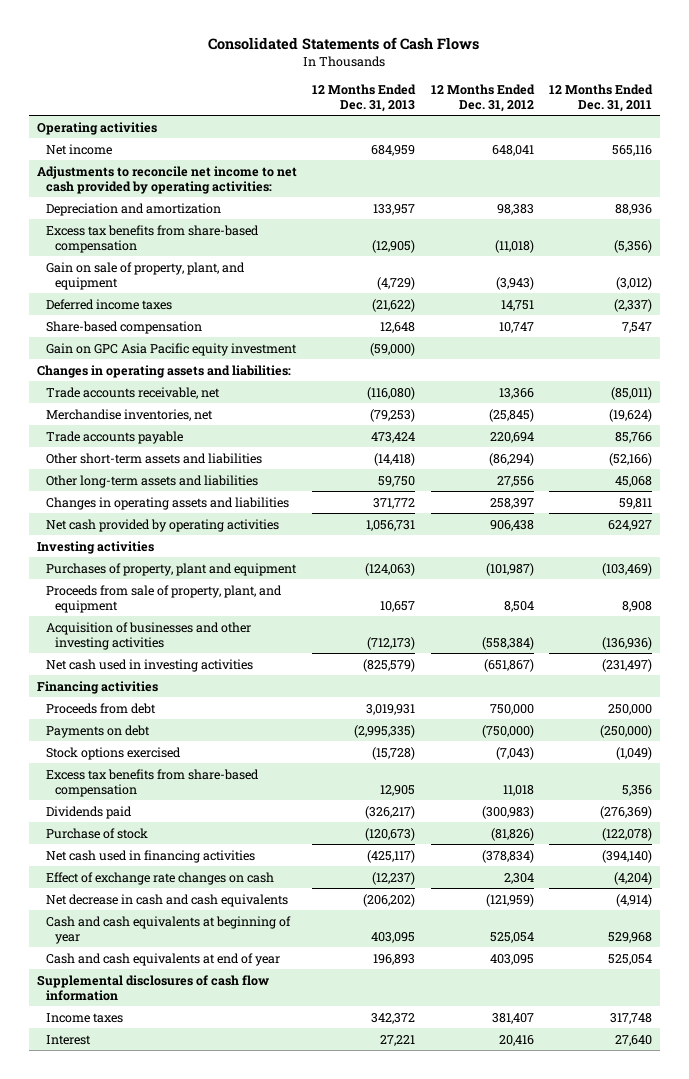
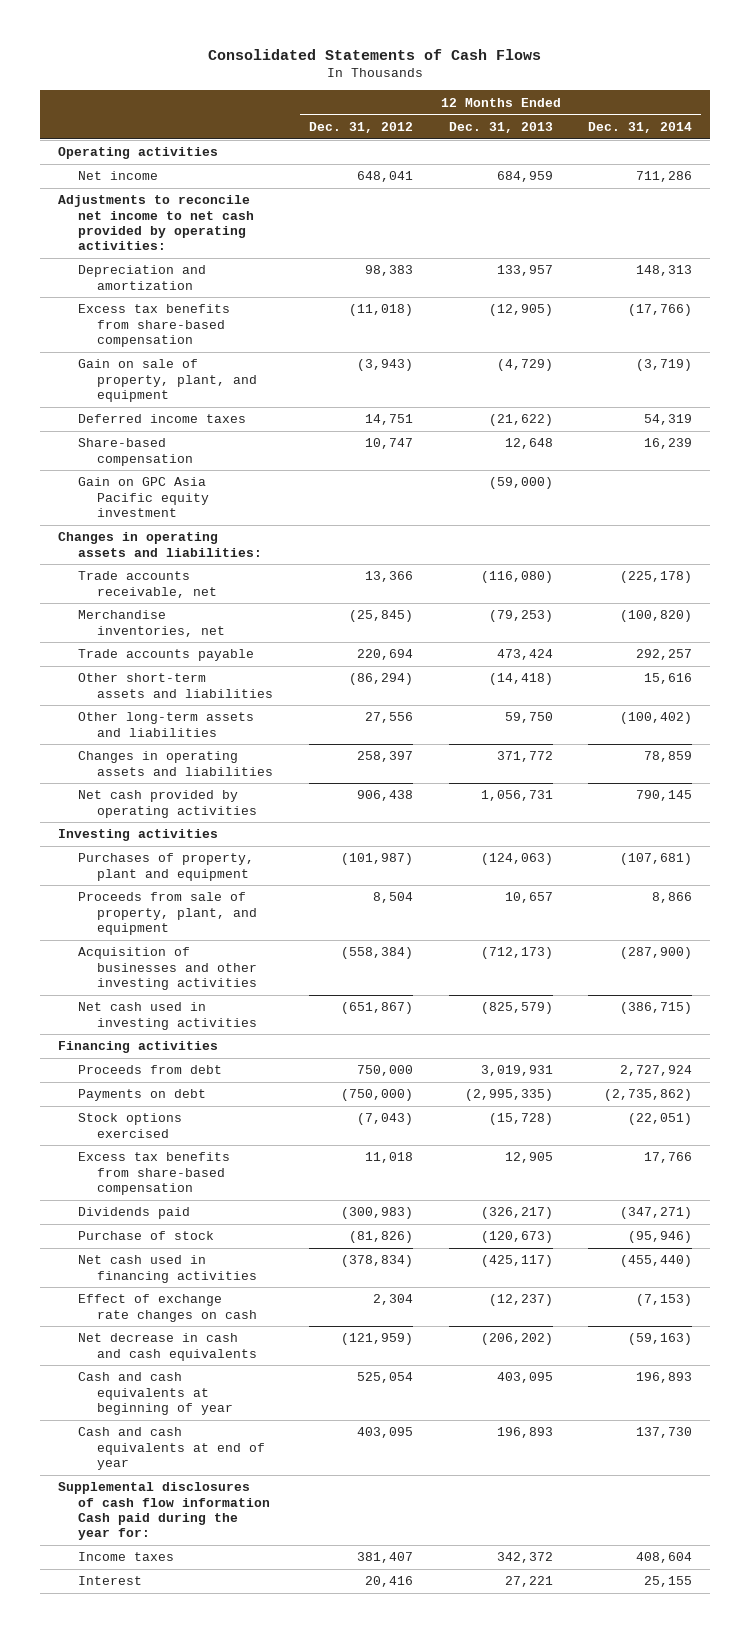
[549,83,654,112] 12 Months Ended Dec. 31, 2011 -> none
none -> [588,121,693,133] Dec. 31, 2014
[36,974,269,1001] Supplemental disclosures of cash flow information -> [57,1482,270,1541] Supplemental disclosures of cash flow information Cash paid during the year for:

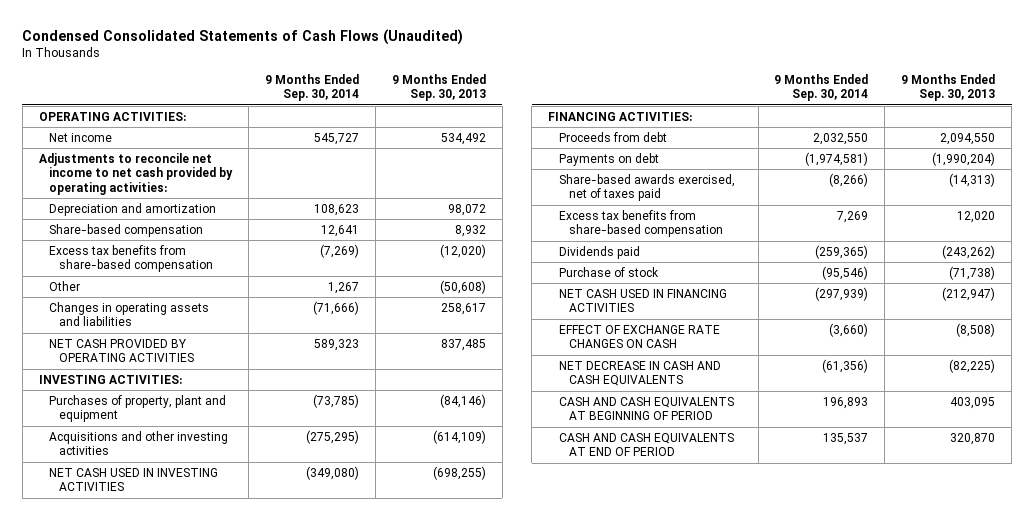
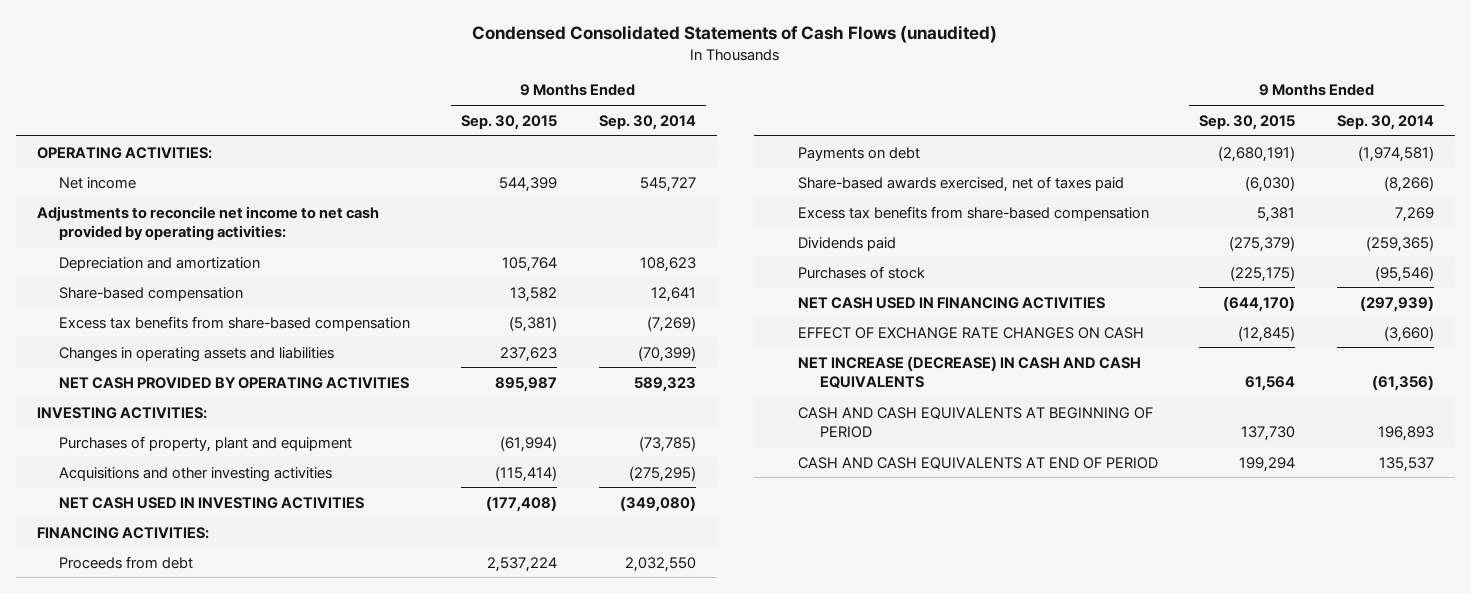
[22,28,464,45] Condensed Consolidated Statements of Cash Flows (Unaudited) -> [472,25,998,44] Condensed Consolidated Statements of Cash Flows (unaudited)
[391,73,486,102] 9 Months Ended Sep. 30, 2013 -> none
none -> [461,114,558,130] Sep. 30, 2015
[48,280,80,291] Other -> none
[312,300,359,315] (71,666) -> [637,345,696,362] (70,399)
[558,266,659,277] Purchase of stock -> [797,265,925,279] Purchases of stock
[558,360,721,387] NET DECREASE IN CASH AND CASH EQUIVALENTS -> [797,355,1141,388] NET INCREASE (DECREASE) IN CASH AND CASH EQUIVALENTS

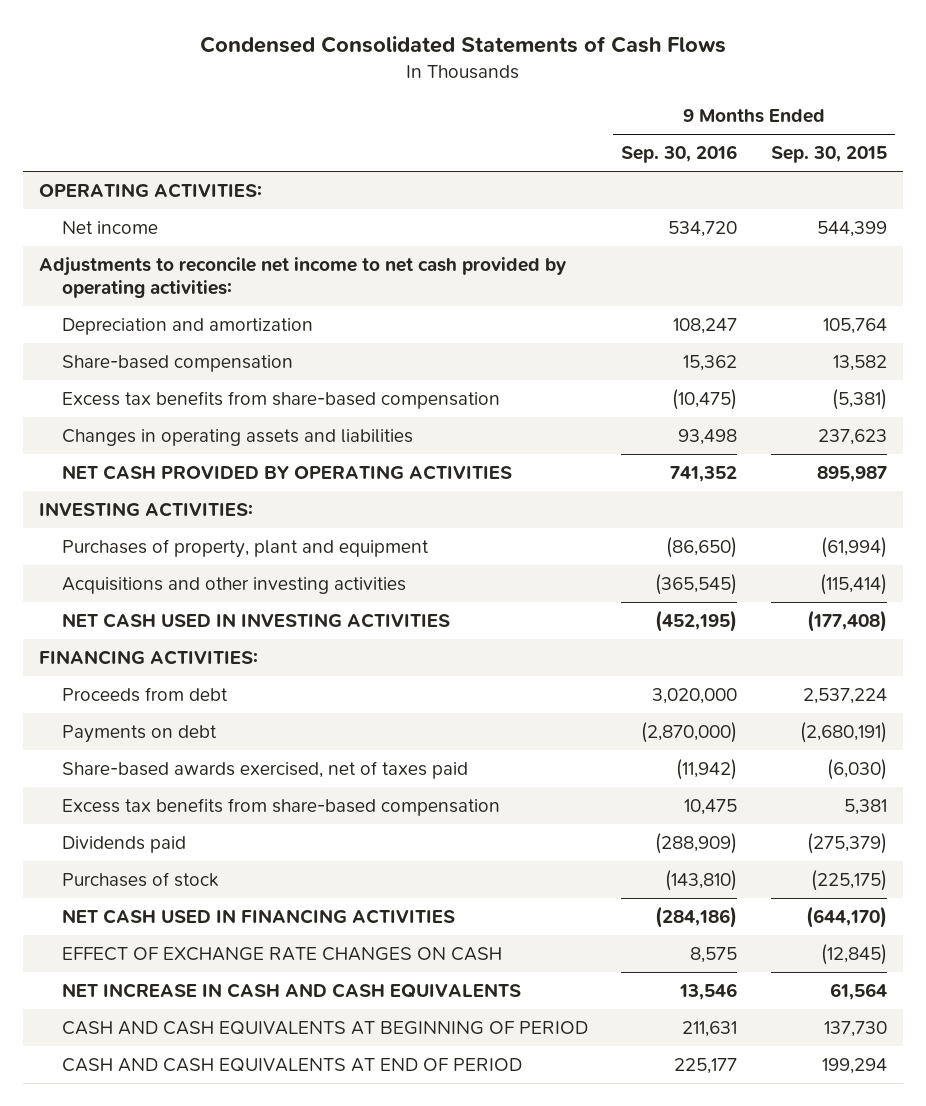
[472,25,998,44] Condensed Consolidated Statements of Cash Flows (unaudited) -> [200,36,727,54] Condensed Consolidated Statements of Cash Flows
[598,114,696,130] Sep. 30, 2014 -> none
none -> [621,145,738,164] Sep. 30, 2016
[797,355,1141,388] NET INCREASE (DECREASE) IN CASH AND CASH EQUIVALENTS -> [61,982,521,998] NET INCREASE IN CASH AND CASH EQUIVALENTS

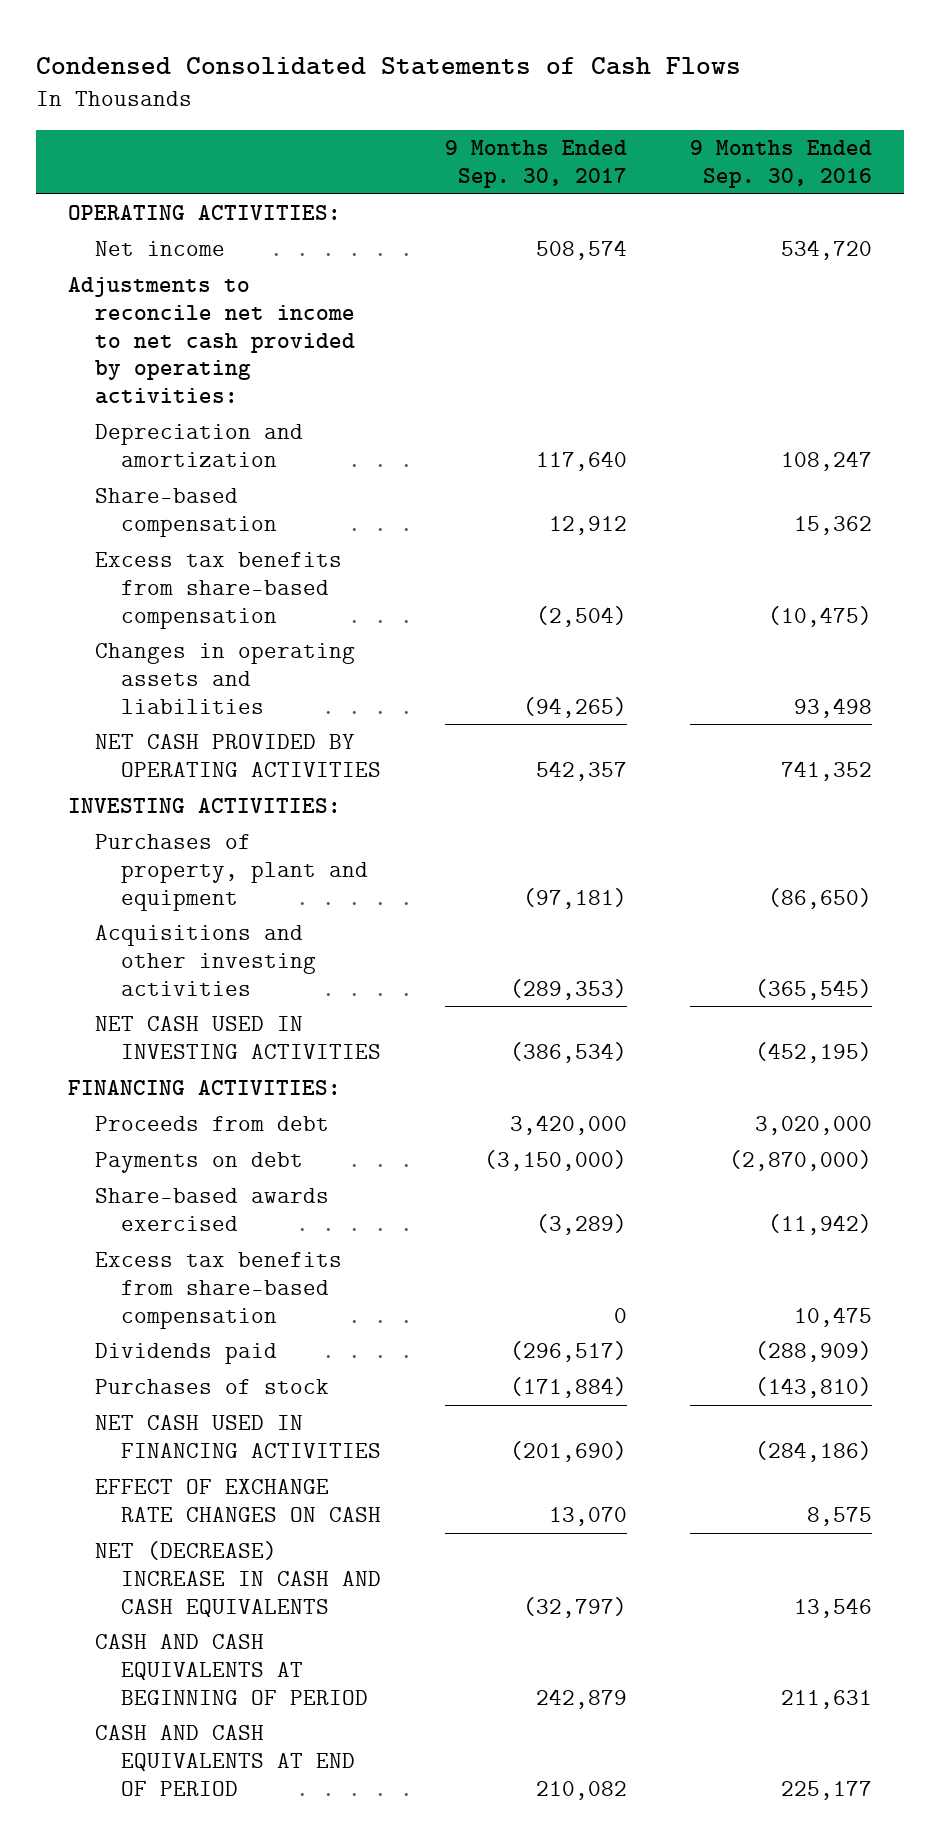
[770,146,887,164] Sep. 30, 2015 -> none
none -> [444,140,627,189] 9 Months Ended Sep. 30, 2017
[61,760,468,779] Share-based awards exercised, net of taxes paid -> [94,1188,329,1231] Share-based awards exercised
[61,982,521,998] NET INCREASE IN CASH AND CASH EQUIVALENTS -> [94,1541,382,1618] NET (DECREASE) INCREASE IN CASH AND CASH EQUIVALENTS

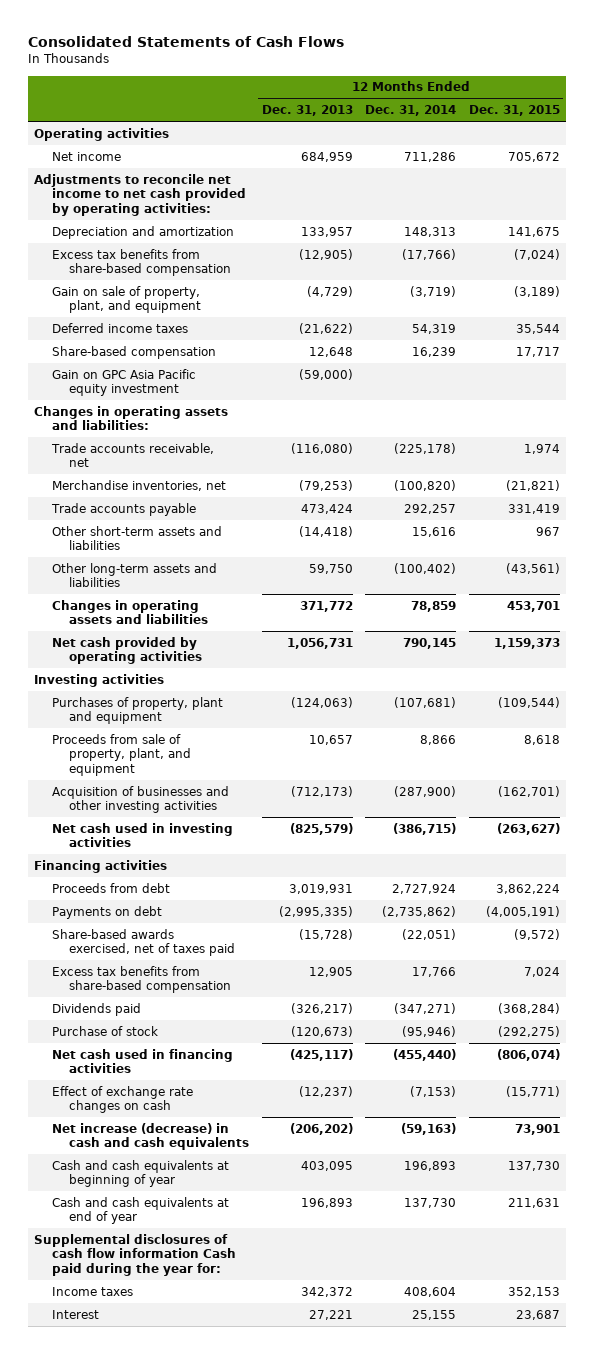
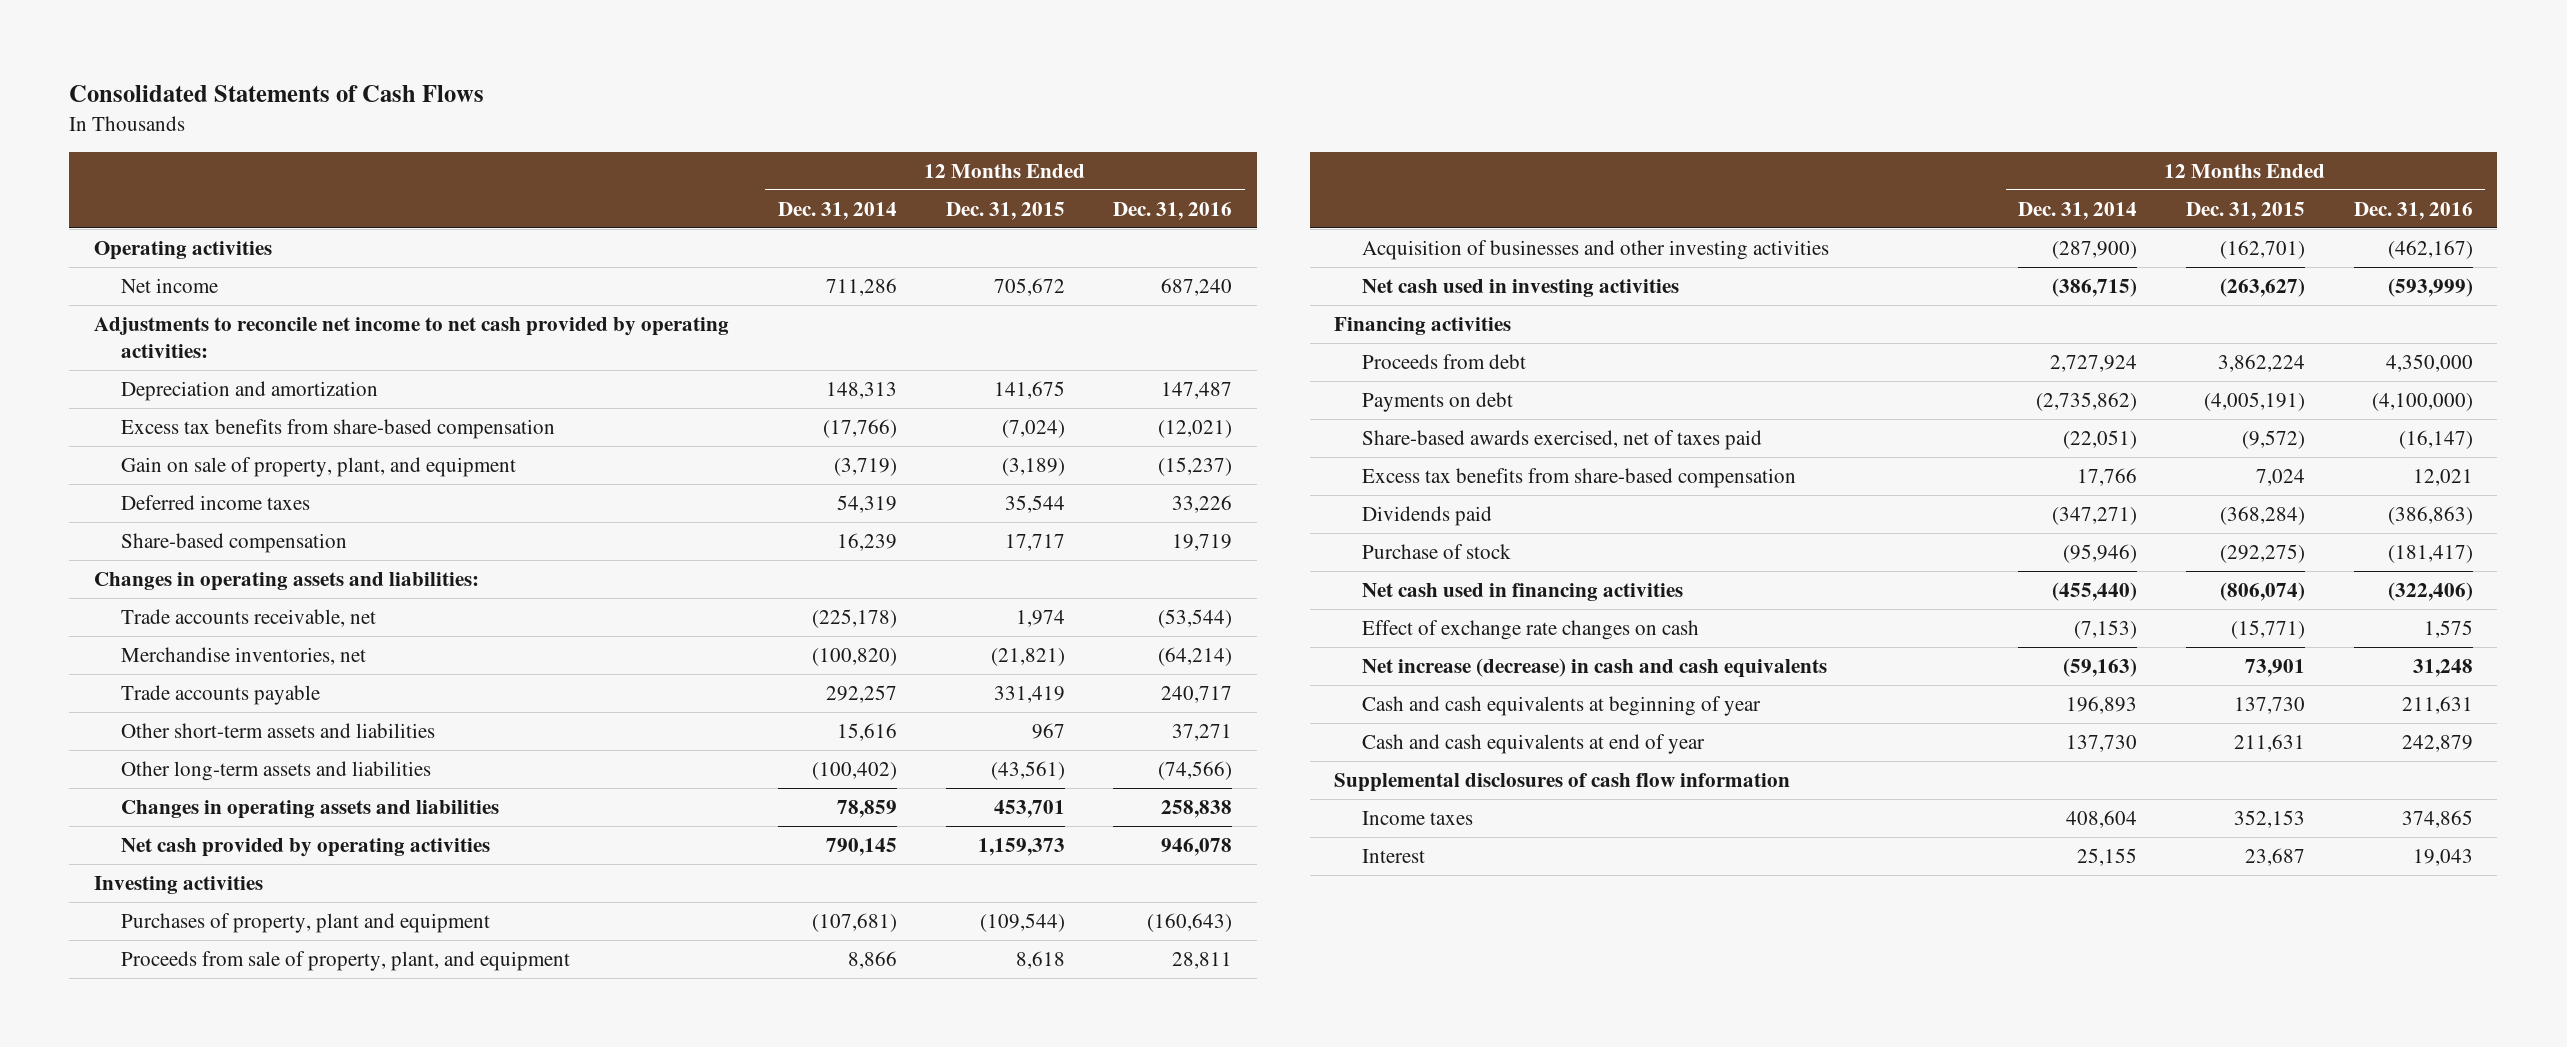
[261,105,353,117] Dec. 31, 2013 -> none
none -> [1113,201,1233,220] Dec. 31, 2016
[51,368,196,397] Gain on GPC Asia Pacific equity investment -> none
[34,1233,236,1276] Supplemental disclosures of cash flow information Cash paid during the year for: -> [1334,772,1791,792] Supplemental disclosures of cash flow information

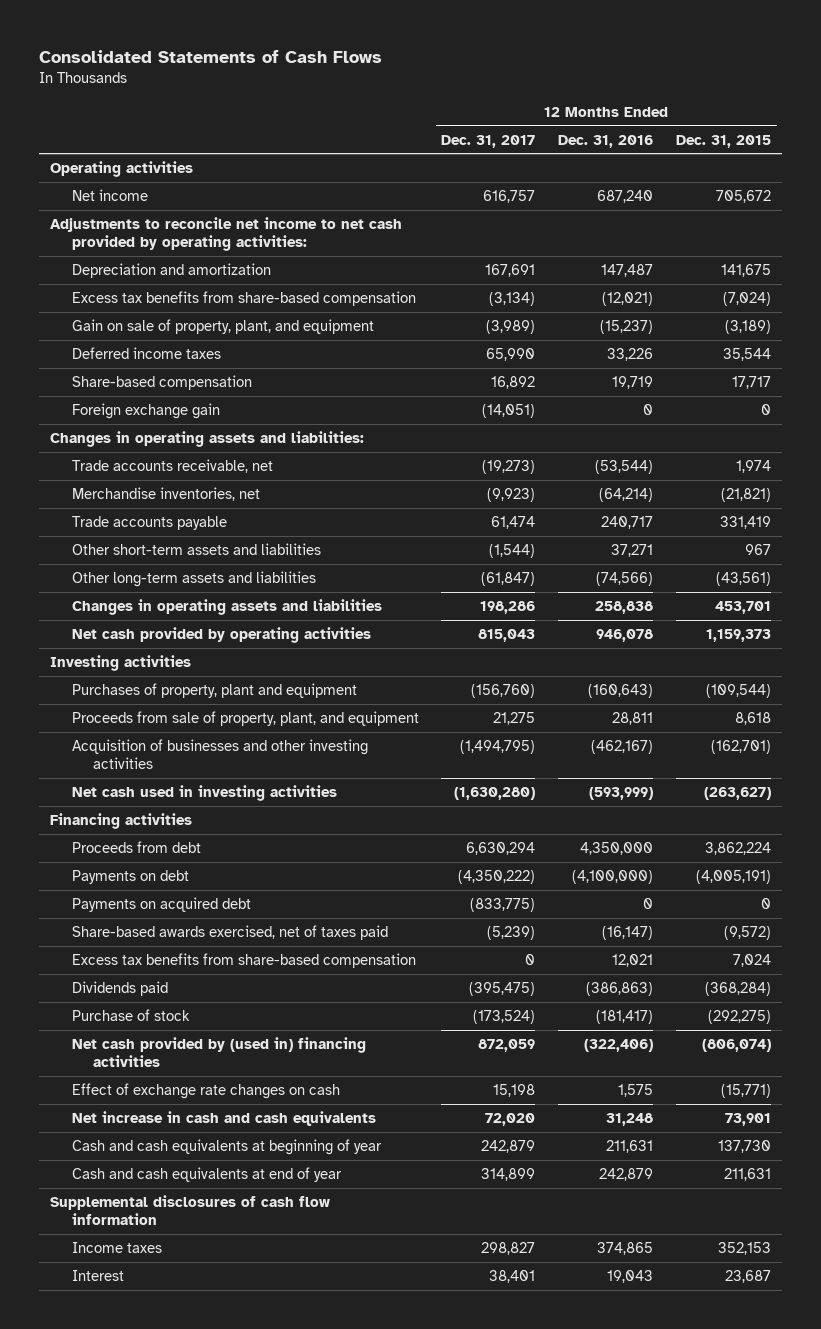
[777,201,897,220] Dec. 31, 2014 -> none
none -> [441,134,536,148] Dec. 31, 2017
none -> [71,402,220,419] Foreign exchange gain
none -> [71,896,251,912] Payments on acquired debt
[1361,582,1683,601] Net cash used in financing activities -> [71,1036,366,1068] Net cash provided by (used in) financing activities
[1361,657,1827,678] Net increase (decrease) in cash and cash equivalents -> [71,1110,376,1126] Net increase in cash and cash equivalents

